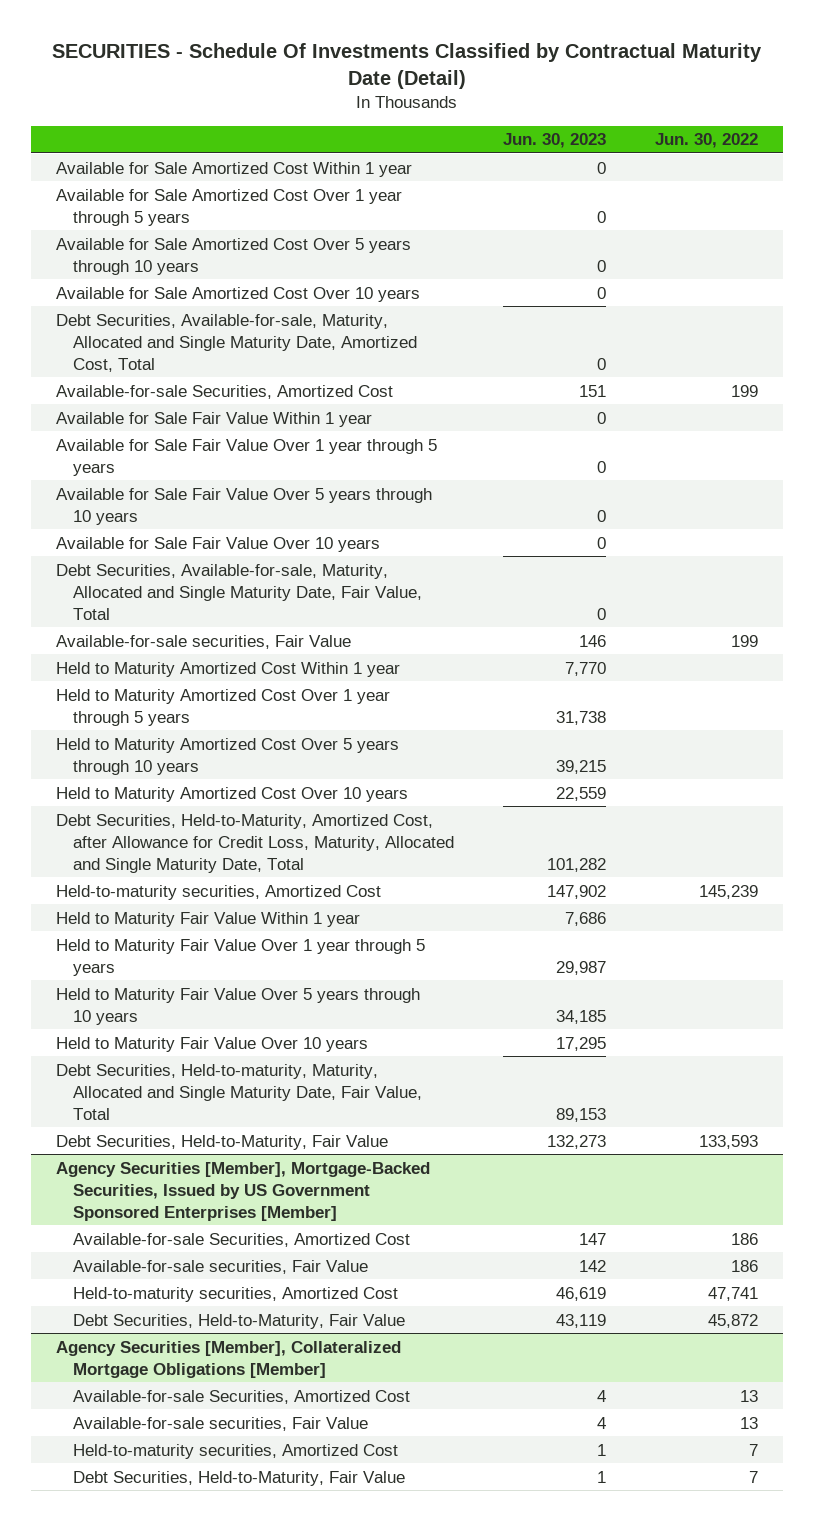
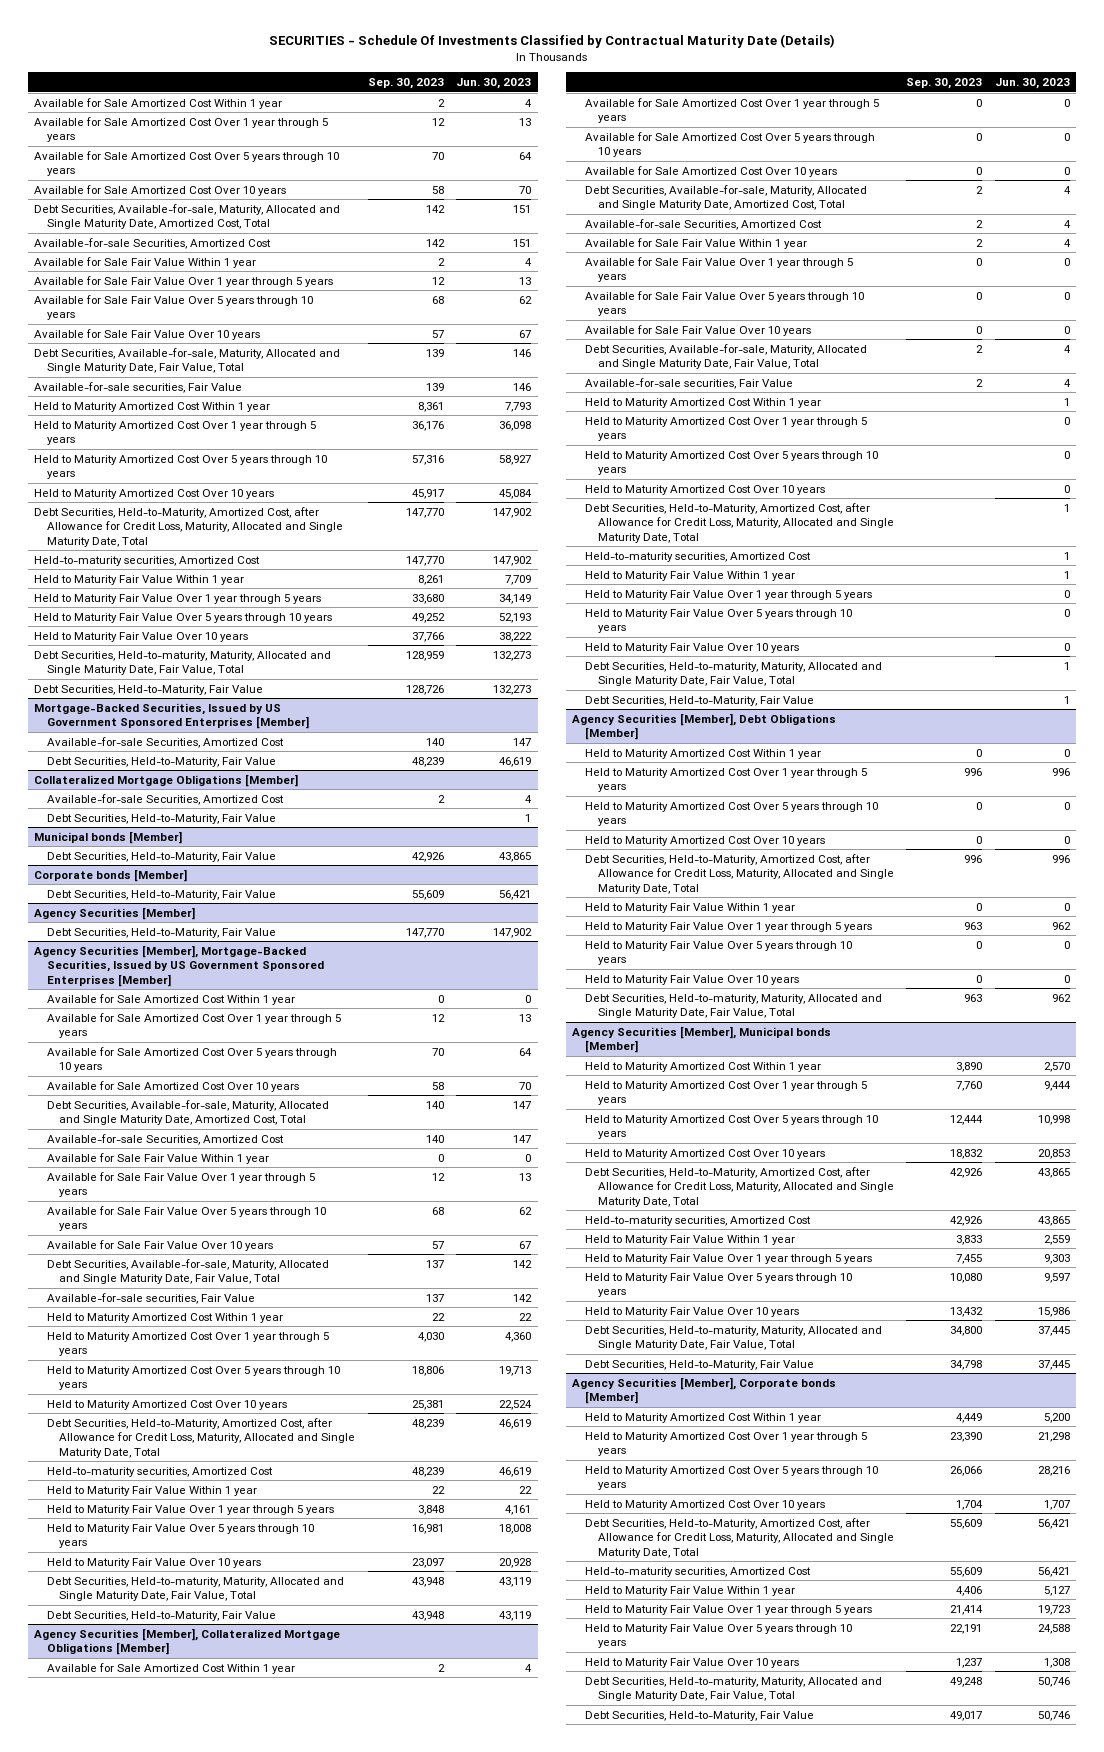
[52,43,763,90] SECURITIES - Schedule Of Investments Classified by Contractual Maturity Date (Detail) -> [268,34,835,49] SECURITIES - Schedule Of Investments Classified by Contractual Maturity Date (Details)
[655,133,759,149] Jun. 30, 2022 -> none
none -> [367,77,444,89] Sep. 30, 2023
[597,161,607,174] 0 -> [525,98,533,107] 4
[597,210,607,223] 0 -> [519,117,532,126] 13
[597,259,607,272] 0 -> [519,151,533,160] 64
[597,286,607,299] 0 -> [519,185,532,194] 70
[597,357,607,370] 0 -> [513,204,532,213] 151
[597,411,607,424] 0 -> [525,257,533,266] 4
[597,460,607,473] 0 -> [519,276,532,285] 13
[597,509,607,522] 0 -> [519,295,533,304] 62
[597,536,607,549] 0 -> [519,329,532,338] 67
[597,607,607,620] 0 -> [513,348,532,357] 146
[565,661,607,676] 7,770 -> [505,401,532,412] 7,793
[556,710,607,725] 31,738 -> [499,420,532,431] 36,098
[556,759,607,774] 39,215 -> [499,454,532,465] 58,927
[556,786,607,801] 22,559 -> [499,488,533,499] 45,084
[547,857,607,872] 101,282 -> [493,507,533,518] 147,902
[565,911,607,926] 7,686 -> [505,574,532,585] 7,709
[556,960,607,975] 29,987 -> [499,593,532,604] 34,149
[556,1009,607,1024] 34,185 -> [499,612,532,623] 52,193
[556,1036,607,1051] 17,295 -> [499,631,533,642] 38,222
[556,1107,607,1122] 89,153 -> [493,650,532,661] 132,273
none -> [33,702,309,730] Mortgage-Backed Securities, Issued by US Government Sponsored Enterprises [Member]
none -> [46,736,284,748] Available-for-sale Securities, Amortized Cost
none -> [46,756,276,767] Debt Securities, Held-to-Maturity, Fair Value
none -> [33,773,298,787] Collateralized Mortgage Obligations [Member]
none -> [46,793,284,805] Available-for-sale Securities, Amortized Cost
none -> [46,813,276,824] Debt Securities, Held-to-Maturity, Fair Value
none -> [33,830,182,844] Municipal bonds [Member]
none -> [46,851,276,862] Debt Securities, Held-to-Maturity, Fair Value
none -> [33,868,187,882] Corporate bonds [Member]
none -> [46,889,276,900] Debt Securities, Held-to-Maturity, Fair Value
none -> [33,906,195,920] Agency Securities [Member]
none -> [46,927,276,938] Debt Securities, Held-to-Maturity, Fair Value
none -> [46,993,295,1005] Available for Sale Amortized Cost Within 1 year
none -> [46,1012,341,1039] Available for Sale Amortized Cost Over 1 year through 5 years
none -> [46,1046,337,1073] Available for Sale Amortized Cost Over 5 years through 10 years
none -> [46,1080,299,1092] Available for Sale Amortized Cost Over 10 years
none -> [46,1099,329,1126] Debt Securities, Available-for-sale, Maturity, Allocated and Single Maturity Date, Amortized Cost, Total
none -> [46,1152,269,1164] Available for Sale Fair Value Within 1 year
none -> [46,1171,315,1198] Available for Sale Fair Value Over 1 year through 5 years
none -> [46,1205,326,1232] Available for Sale Fair Value Over 5 years through 10 years
none -> [46,1239,273,1251] Available for Sale Fair Value Over 10 years
none -> [46,1258,329,1285] Debt Securities, Available-for-sale, Maturity, Allocated and Single Maturity Date, Fair Value, Total
none -> [46,1312,283,1323] Held to Maturity Amortized Cost Within 1 year
none -> [46,1331,329,1357] Held to Maturity Amortized Cost Over 1 year through 5 years
none -> [46,1365,340,1391] Held to Maturity Amortized Cost Over 5 years through 10 years
none -> [46,1399,287,1410] Held to Maturity Amortized Cost Over 10 years
none -> [46,1417,356,1458] Debt Securities, Held-to-Maturity, Amortized Cost, after Allowance for Credit Loss, Maturity, Allocated and Single Maturity Date, Total
none -> [46,1485,257,1496] Held to Maturity Fair Value Within 1 year
none -> [46,1504,334,1515] Held to Maturity Fair Value Over 1 year through 5 years
none -> [46,1523,314,1549] Held to Maturity Fair Value Over 5 years through 10 years
none -> [46,1557,261,1568] Held to Maturity Fair Value Over 10 years
none -> [46,1576,344,1602] Debt Securities, Held-to-maturity, Maturity, Allocated and Single Maturity Date, Fair Value, Total
none -> [46,1662,295,1674] Available for Sale Amortized Cost Within 1 year
none -> [585,97,880,124] Available for Sale Amortized Cost Over 1 year through 5 years
none -> [585,131,876,158] Available for Sale Amortized Cost Over 5 years through 10 years
none -> [585,165,838,177] Available for Sale Amortized Cost Over 10 years
none -> [585,184,868,211] Debt Securities, Available-for-sale, Maturity, Allocated and Single Maturity Date, Amortized Cost, Total
none -> [585,237,808,249] Available for Sale Fair Value Within 1 year
none -> [585,256,854,283] Available for Sale Fair Value Over 1 year through 5 years
none -> [585,290,865,317] Available for Sale Fair Value Over 5 years through 10 years
none -> [585,324,812,336] Available for Sale Fair Value Over 10 years
none -> [585,343,868,370] Debt Securities, Available-for-sale, Maturity, Allocated and Single Maturity Date, Fair Value, Total
none -> [585,397,822,408] Held to Maturity Amortized Cost Within 1 year
none -> [585,416,868,442] Held to Maturity Amortized Cost Over 1 year through 5 years
none -> [585,450,879,476] Held to Maturity Amortized Cost Over 5 years through 10 years
none -> [585,484,826,495] Held to Maturity Amortized Cost Over 10 years
none -> [585,502,894,543] Debt Securities, Held-to-Maturity, Amortized Cost, after Allowance for Credit Loss, Maturity, Allocated and Single Maturity Date, Total
none -> [585,570,796,581] Held to Maturity Fair Value Within 1 year
none -> [585,589,873,600] Held to Maturity Fair Value Over 1 year through 5 years
none -> [585,608,853,634] Held to Maturity Fair Value Over 5 years through 10 years
none -> [585,642,800,653] Held to Maturity Fair Value Over 10 years
none -> [585,661,883,687] Debt Securities, Held-to-maturity, Maturity, Allocated and Single Maturity Date, Fair Value, Total
none -> [572,712,837,741] Agency Securities [Member], Debt Obligations [Member]
none -> [585,748,822,759] Held to Maturity Amortized Cost Within 1 year
none -> [585,767,868,793] Held to Maturity Amortized Cost Over 1 year through 5 years
none -> [585,801,879,827] Held to Maturity Amortized Cost Over 5 years through 10 years
none -> [585,835,826,846] Held to Maturity Amortized Cost Over 10 years
none -> [585,853,894,894] Debt Securities, Held-to-Maturity, Amortized Cost, after Allowance for Credit Loss, Maturity, Allocated and Single Maturity Date, Total
none -> [585,902,796,913] Held to Maturity Fair Value Within 1 year
none -> [585,921,873,932] Held to Maturity Fair Value Over 1 year through 5 years
none -> [585,940,853,966] Held to Maturity Fair Value Over 5 years through 10 years
none -> [585,974,800,985] Held to Maturity Fair Value Over 10 years
none -> [585,993,883,1019] Debt Securities, Held-to-maturity, Maturity, Allocated and Single Maturity Date, Fair Value, Total
none -> [572,1025,832,1054] Agency Securities [Member], Municipal bonds [Member]
none -> [585,1061,822,1072] Held to Maturity Amortized Cost Within 1 year
none -> [585,1080,868,1106] Held to Maturity Amortized Cost Over 1 year through 5 years
none -> [585,1114,879,1140] Held to Maturity Amortized Cost Over 5 years through 10 years
none -> [585,1148,826,1159] Held to Maturity Amortized Cost Over 10 years
none -> [585,1166,894,1207] Debt Securities, Held-to-Maturity, Amortized Cost, after Allowance for Credit Loss, Maturity, Allocated and Single Maturity Date, Total
none -> [585,1215,812,1226] Held-to-maturity securities, Amortized Cost
none -> [585,1234,796,1245] Held to Maturity Fair Value Within 1 year
none -> [585,1253,873,1264] Held to Maturity Fair Value Over 1 year through 5 years
none -> [585,1272,853,1298] Held to Maturity Fair Value Over 5 years through 10 years
none -> [585,1306,800,1317] Held to Maturity Fair Value Over 10 years
none -> [585,1325,883,1351] Debt Securities, Held-to-maturity, Maturity, Allocated and Single Maturity Date, Fair Value, Total
none -> [585,1359,815,1370] Debt Securities, Held-to-Maturity, Fair Value
none -> [572,1376,837,1405] Agency Securities [Member], Corporate bonds [Member]
none -> [585,1412,822,1423] Held to Maturity Amortized Cost Within 1 year
none -> [585,1431,868,1457] Held to Maturity Amortized Cost Over 1 year through 5 years
none -> [585,1465,879,1491] Held to Maturity Amortized Cost Over 5 years through 10 years
none -> [585,1499,826,1510] Held to Maturity Amortized Cost Over 10 years
none -> [585,1517,894,1558] Debt Securities, Held-to-Maturity, Amortized Cost, after Allowance for Credit Loss, Maturity, Allocated and Single Maturity Date, Total
none -> [585,1566,812,1577] Held-to-maturity securities, Amortized Cost
none -> [585,1585,796,1596] Held to Maturity Fair Value Within 1 year
none -> [585,1604,873,1615] Held to Maturity Fair Value Over 1 year through 5 years
none -> [585,1623,853,1649] Held to Maturity Fair Value Over 5 years through 10 years
none -> [585,1657,800,1668] Held to Maturity Fair Value Over 10 years
none -> [585,1676,883,1702] Debt Securities, Held-to-maturity, Maturity, Allocated and Single Maturity Date, Fair Value, Total
none -> [585,1710,815,1721] Debt Securities, Held-to-Maturity, Fair Value

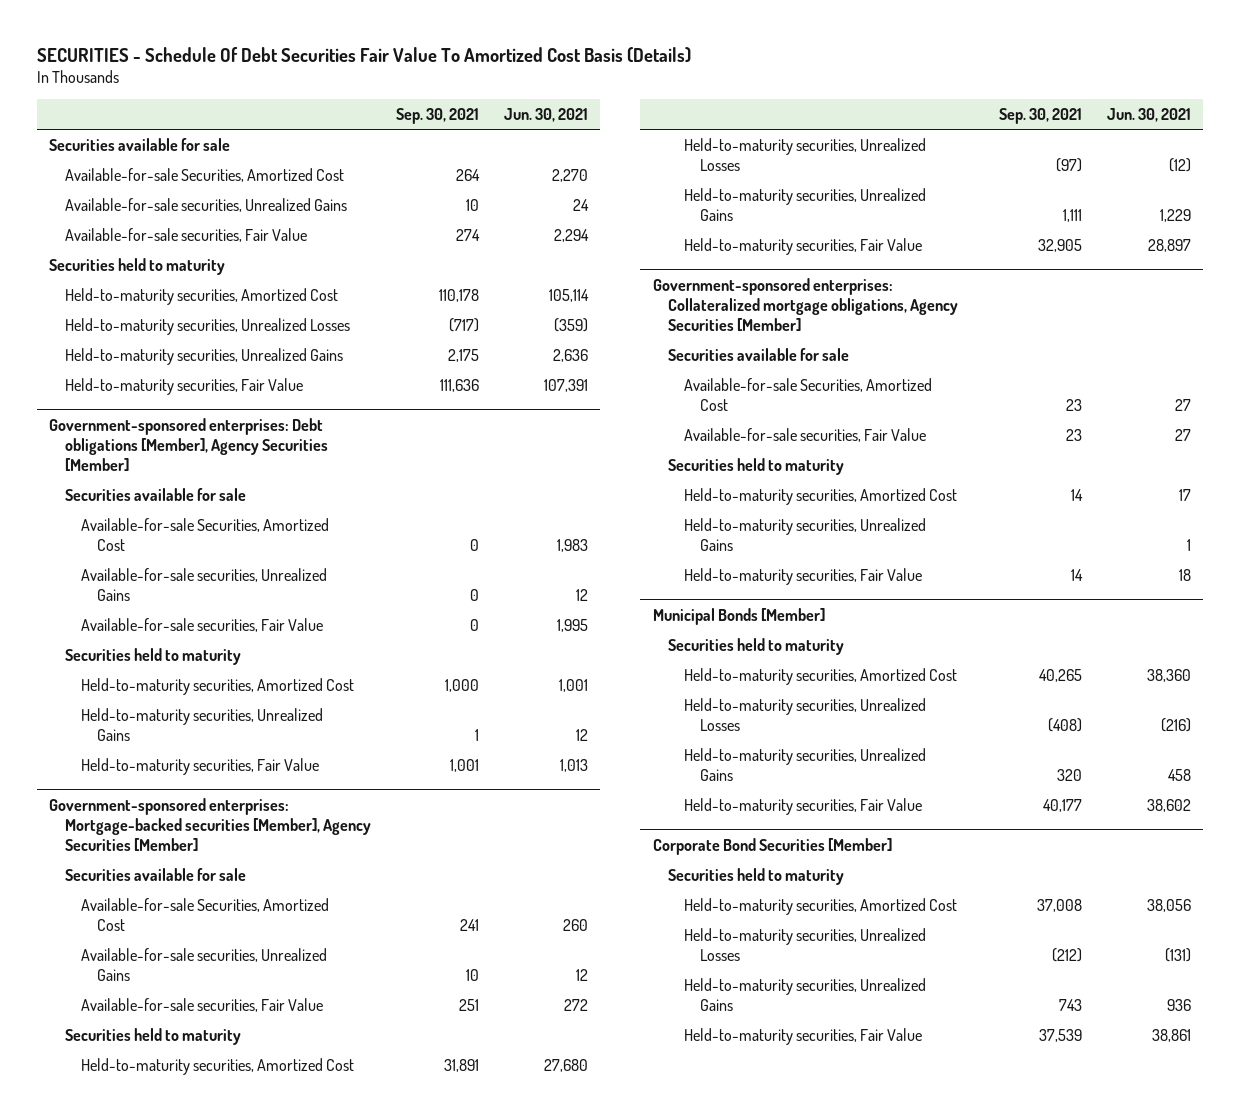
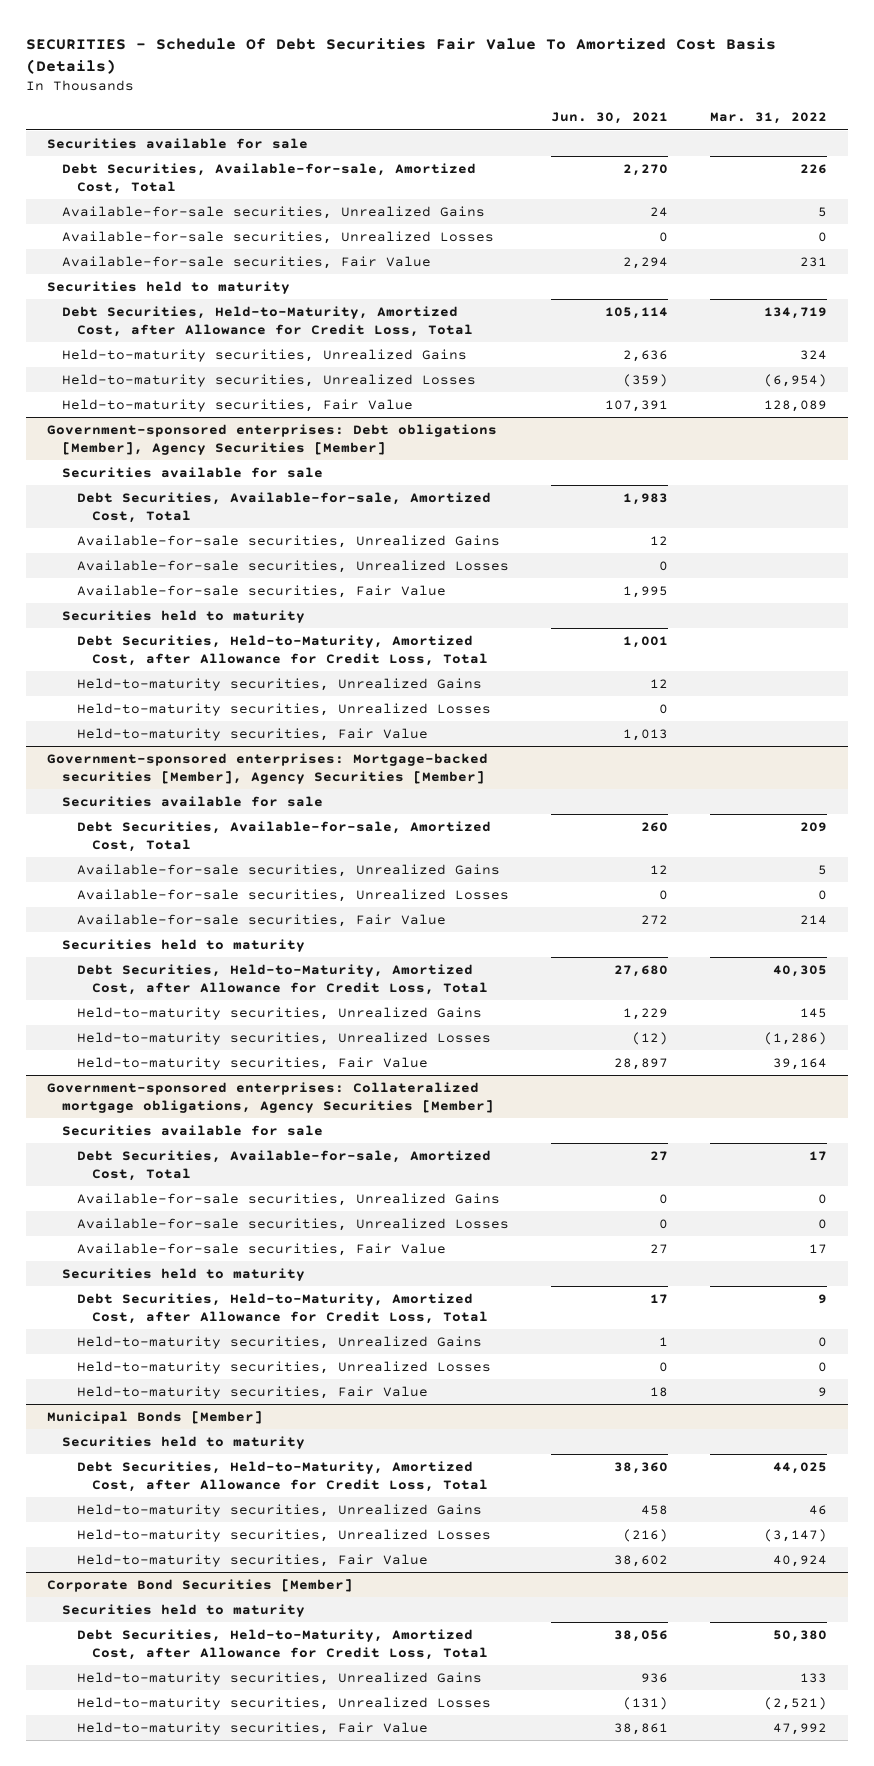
[395,108,479,125] Sep. 30, 2021 -> none
none -> [710,112,828,125] Mar. 31, 2022
[65,167,345,182] Available-for-sale Securities, Amortized Cost -> [62,162,477,195] Debt Securities, Available-for-sale, Amortized Cost, Total
none -> [62,230,495,244] Available-for-sale securities, Unrealized Losses
[65,287,339,305] Held-to-maturity securities, Amortized Cost -> [62,305,474,338] Debt Securities, Held-to-Maturity, Amortized Cost, after Allowance for Credit Loss, Total
[65,317,351,335] Held-to-maturity securities, Unrealized Losses -> [62,373,477,387] Held-to-maturity securities, Unrealized Losses
[80,517,329,551] Available-for-sale Securities, Amortized Cost -> [77,491,492,524] Debt Securities, Available-for-sale, Amortized Cost, Total
none -> [77,559,510,573] Available-for-sale securities, Unrealized Losses
[80,677,354,695] Held-to-maturity securities, Amortized Cost -> [77,634,489,667] Debt Securities, Held-to-Maturity, Amortized Cost, after Allowance for Credit Loss, Total
none -> [77,702,492,716] Held-to-maturity securities, Unrealized Losses
[80,897,329,931] Available-for-sale Securities, Amortized Cost -> [77,820,492,853] Debt Securities, Available-for-sale, Amortized Cost, Total
none -> [77,888,510,902] Available-for-sale securities, Unrealized Losses
[80,1057,354,1075] Held-to-maturity securities, Amortized Cost -> [77,963,489,996] Debt Securities, Held-to-Maturity, Amortized Cost, after Allowance for Credit Loss, Total
[684,137,927,171] Held-to-maturity securities, Unrealized Losses -> [77,1031,492,1045] Held-to-maturity securities, Unrealized Losses
[684,377,933,411] Available-for-sale Securities, Amortized Cost -> [77,1149,492,1182] Debt Securities, Available-for-sale, Amortized Cost, Total
none -> [77,1192,501,1206] Available-for-sale securities, Unrealized Gains
none -> [77,1217,510,1231] Available-for-sale securities, Unrealized Losses
[684,487,958,505] Held-to-maturity securities, Amortized Cost -> [77,1292,489,1325] Debt Securities, Held-to-Maturity, Amortized Cost, after Allowance for Credit Loss, Total
none -> [77,1360,492,1374] Held-to-maturity securities, Unrealized Losses
[684,667,958,685] Held-to-maturity securities, Amortized Cost -> [77,1460,489,1493] Debt Securities, Held-to-Maturity, Amortized Cost, after Allowance for Credit Loss, Total
[684,697,927,731] Held-to-maturity securities, Unrealized Losses -> [77,1528,492,1542] Held-to-maturity securities, Unrealized Losses
[684,897,958,915] Held-to-maturity securities, Amortized Cost -> [77,1628,489,1661] Debt Securities, Held-to-Maturity, Amortized Cost, after Allowance for Credit Loss, Total
[684,927,927,961] Held-to-maturity securities, Unrealized Losses -> [77,1696,492,1710] Held-to-maturity securities, Unrealized Losses

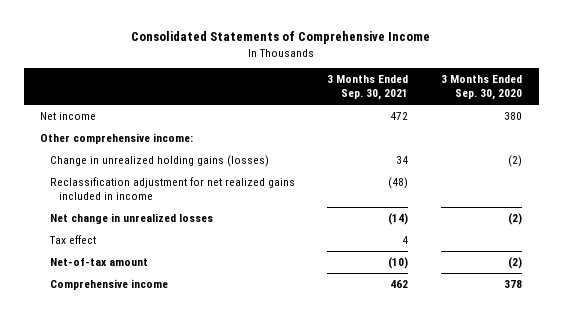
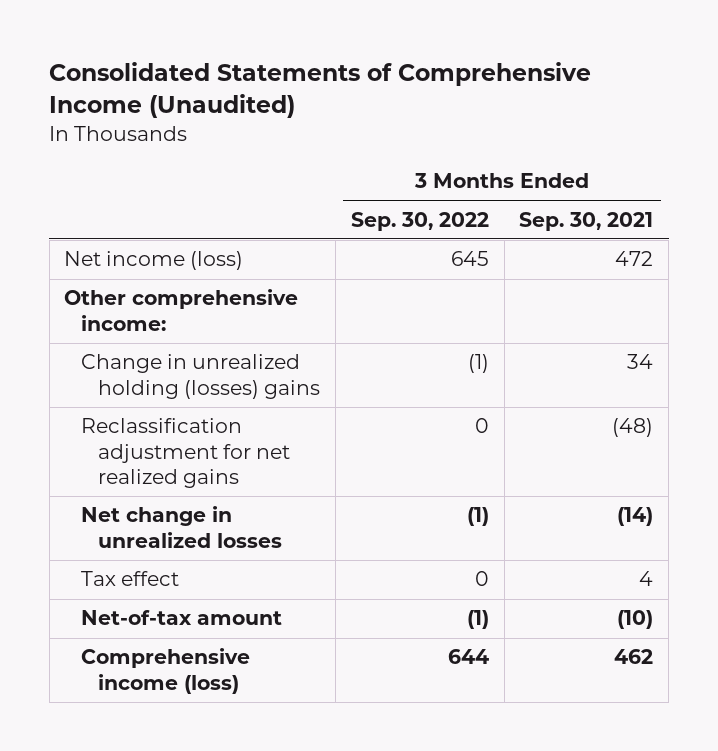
[131,31,431,45] Consolidated Statements of Comprehensive Income -> [49,62,592,119] Consolidated Statements of Comprehensive Income (Unaudited)
[441,75,523,101] 3 Months Ended Sep. 30, 2020 -> none
none -> [350,211,489,231] Sep. 30, 2022
[40,112,97,121] Net income -> [64,251,244,271] Net income (loss)
[49,155,269,168] Change in unrealized holding gains (losses) -> [81,354,321,399] Change in unrealized holding (losses) gains
[49,177,295,201] Reclassification adjustment for net realized gains included in income -> [81,418,291,489] Reclassification adjustment for net realized gains
[49,279,168,291] Comprehensive income -> [81,648,251,694] Comprehensive income (loss)

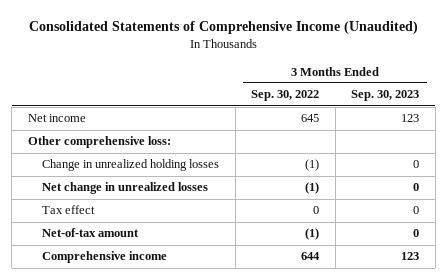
[519,211,654,231] Sep. 30, 2021 -> none
none -> [351,90,420,102] Sep. 30, 2023
[81,418,291,489] Reclassification adjustment for net realized gains -> none
[64,251,244,271] Net income (loss) -> [28,114,87,123] Net income
[64,289,299,331] Other comprehensive income: -> [28,136,172,149] Other comprehensive loss:
[81,354,321,399] Change in unrealized holding (losses) gains -> [41,159,219,172] Change in unrealized holding losses
[81,648,251,694] Comprehensive income (loss) -> [41,251,167,264] Comprehensive income

